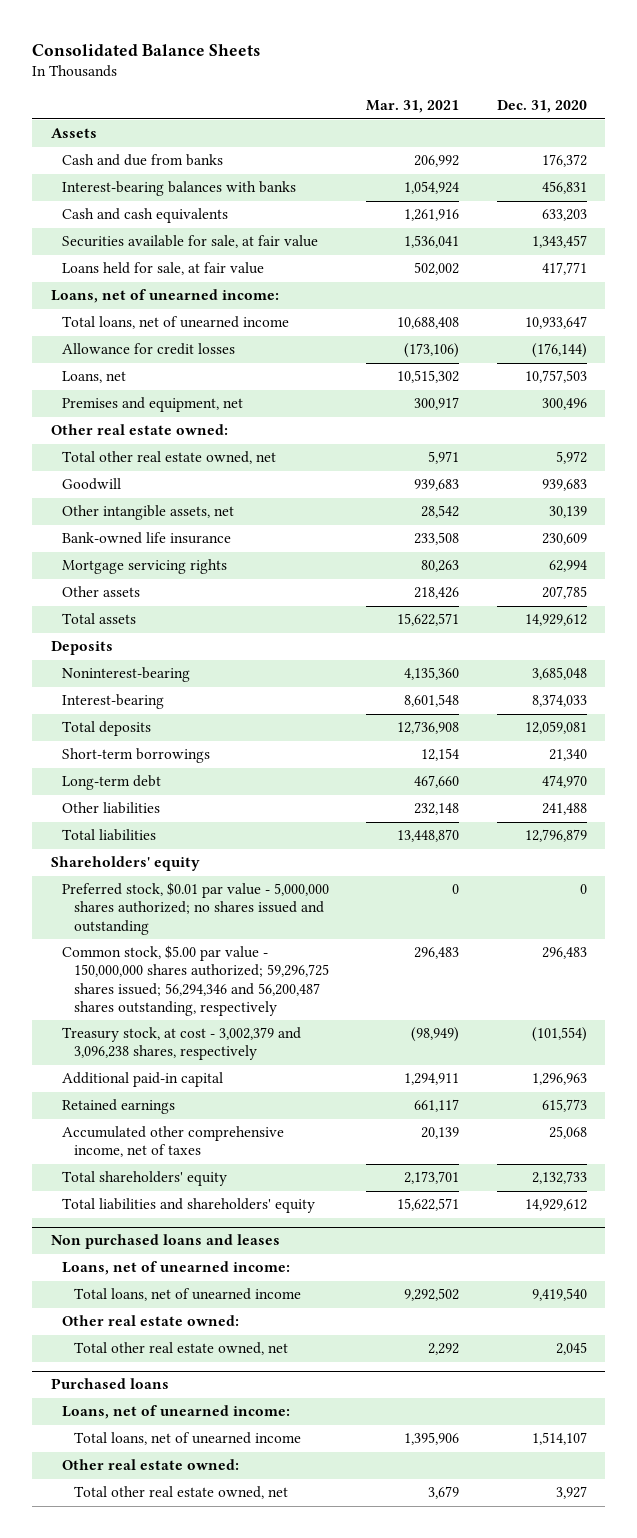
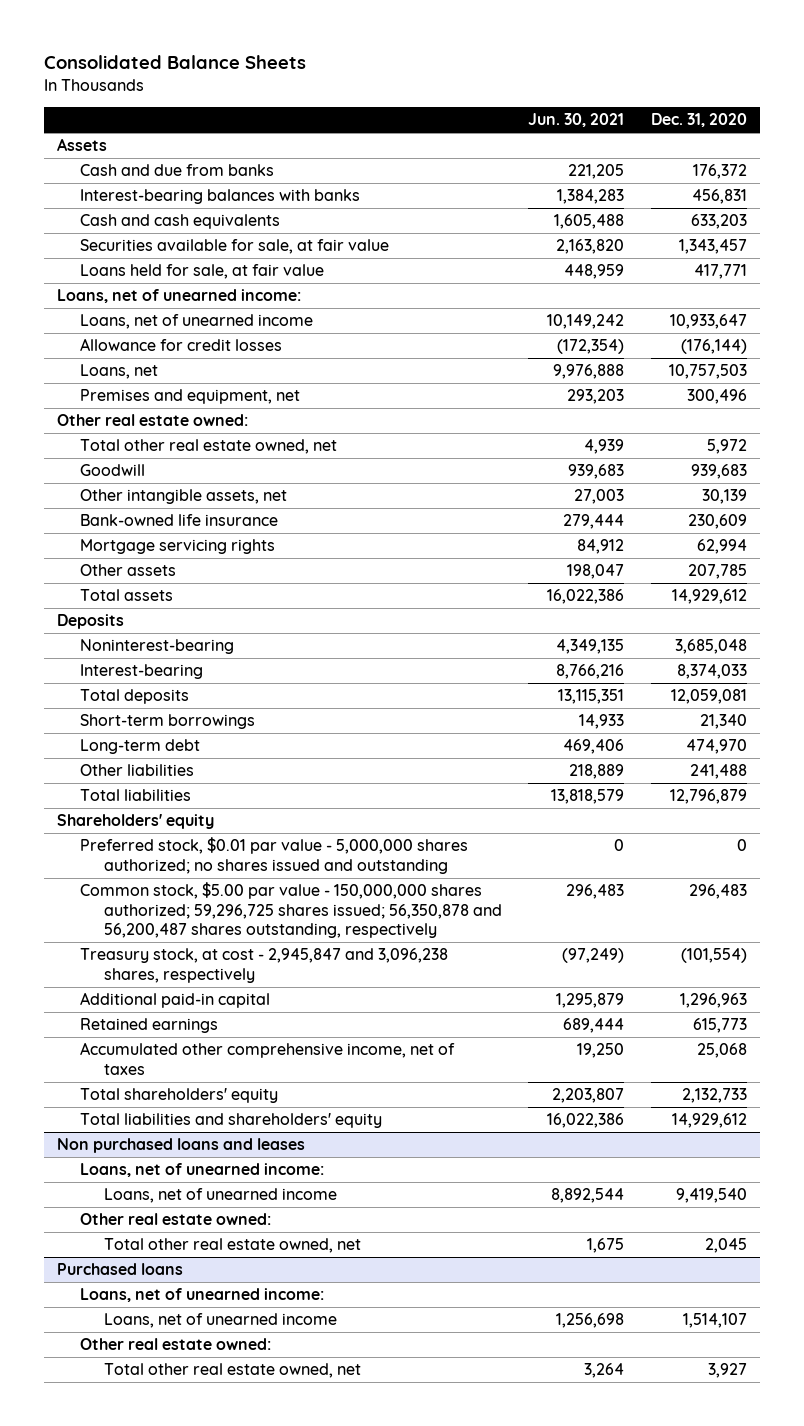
[366,100,460,114] Mar. 31, 2021 -> none
none -> [528,113,625,128] Jun. 30, 2021
[62,316,290,330] Total loans, net of unearned income -> [80,314,314,330] Loans, net of unearned income
[62,945,329,1016] Common stock, $5.00 par value - 150,000,000 shares authorized; 59,296,725 shares issued; 56,294,346 and 56,200,487 shares outstanding, respectively -> [80,882,502,939] Common stock, $5.00 par value - 150,000,000 shares authorized; 59,296,725 shares issued; 56,350,878 and 56,200,487 shares outstanding, respectively
[62,1027,302,1061] Treasury stock, at cost - 3,002,379 and 3,096,238 shares, respectively -> [80,948,449,983] Treasury stock, at cost - 2,945,847 and 3,096,238 shares, respectively
[73,1288,301,1302] Total loans, net of unearned income -> [103,1188,337,1204] Loans, net of unearned income
[73,1432,301,1446] Total loans, net of unearned income -> [103,1313,337,1329] Loans, net of unearned income

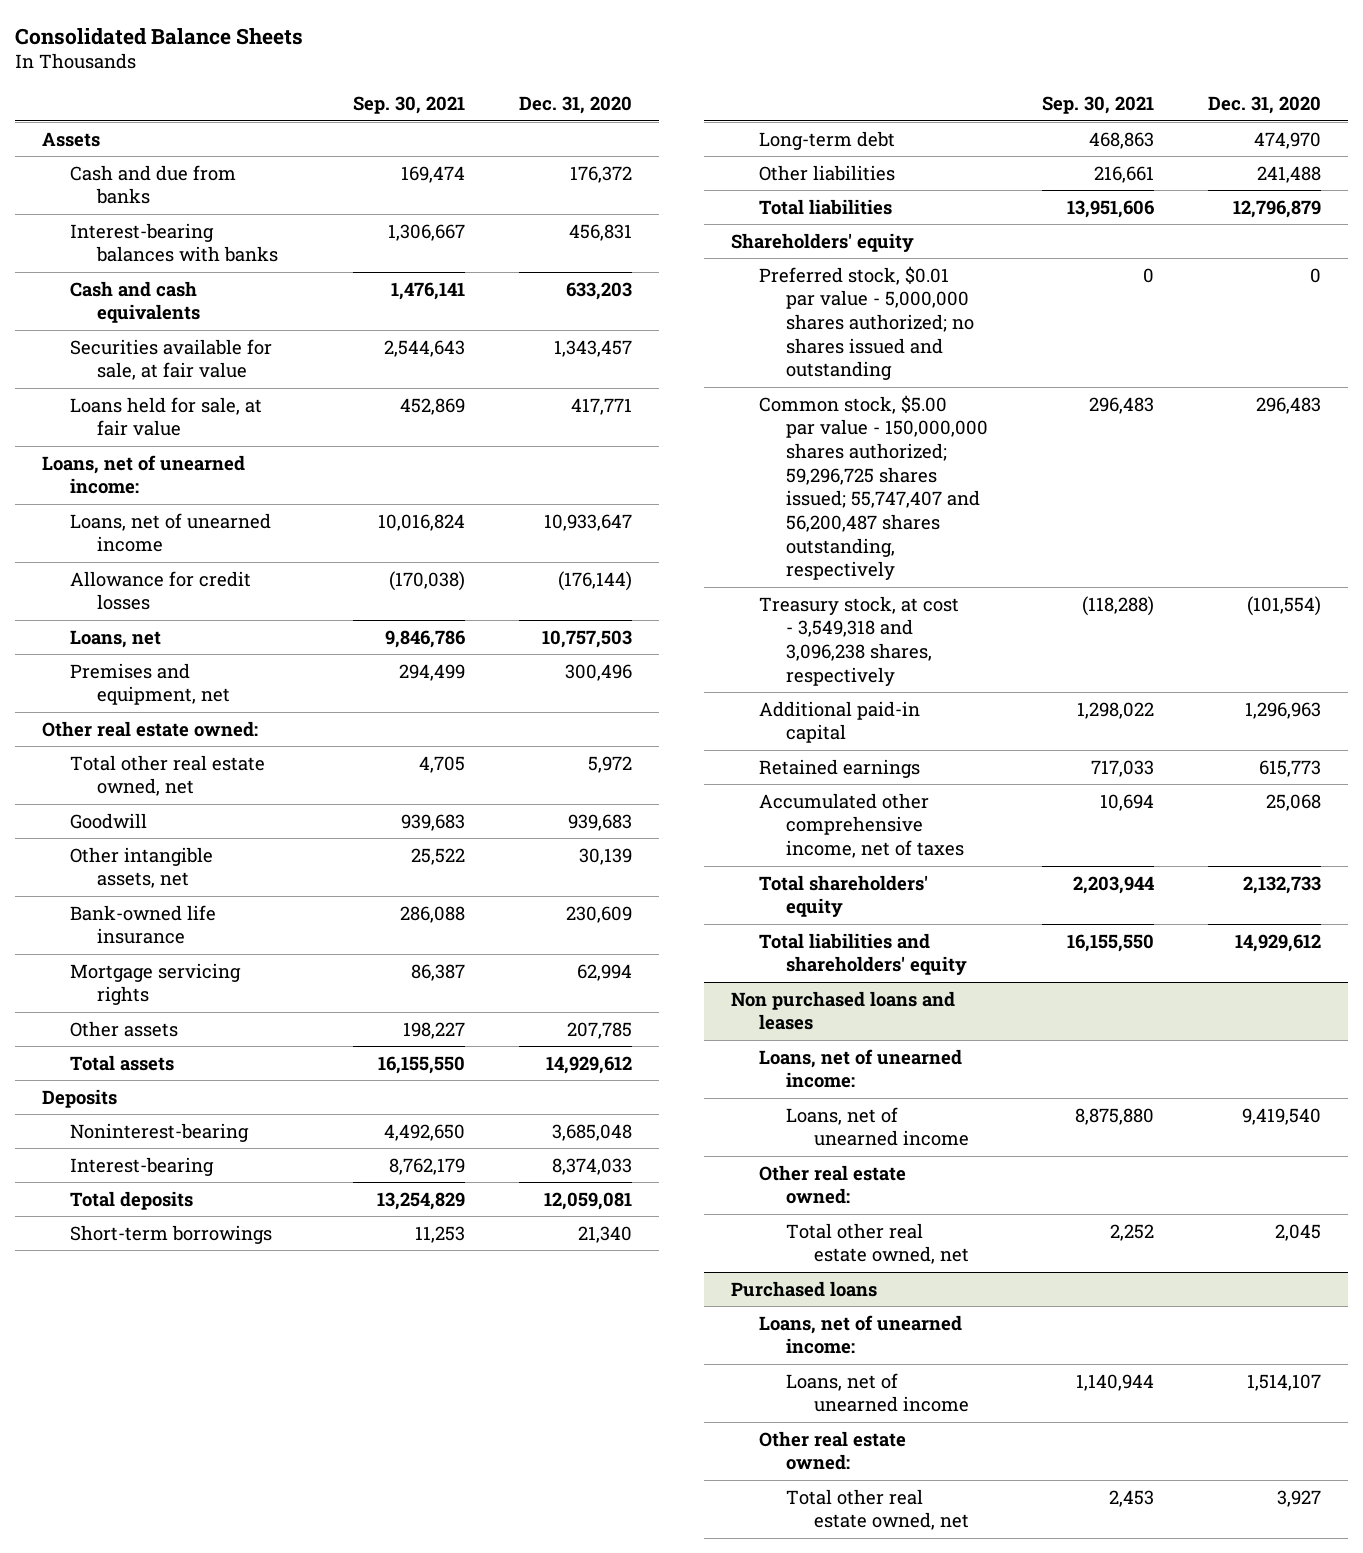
[528,113,625,128] Jun. 30, 2021 -> none
none -> [352,96,465,115] Sep. 30, 2021
[80,882,502,939] Common stock, $5.00 par value - 150,000,000 shares authorized; 59,296,725 shares issued; 56,350,878 and 56,200,487 shares outstanding, respectively -> [758,394,989,581] Common stock, $5.00 par value - 150,000,000 shares authorized; 59,296,725 shares issued; 55,747,407 and 56,200,487 shares outstanding, respectively
[80,948,449,983] Treasury stock, at cost - 2,945,847 and 3,096,238 shares, respectively -> [758,595,959,686] Treasury stock, at cost - 3,549,318 and 3,096,238 shares, respectively

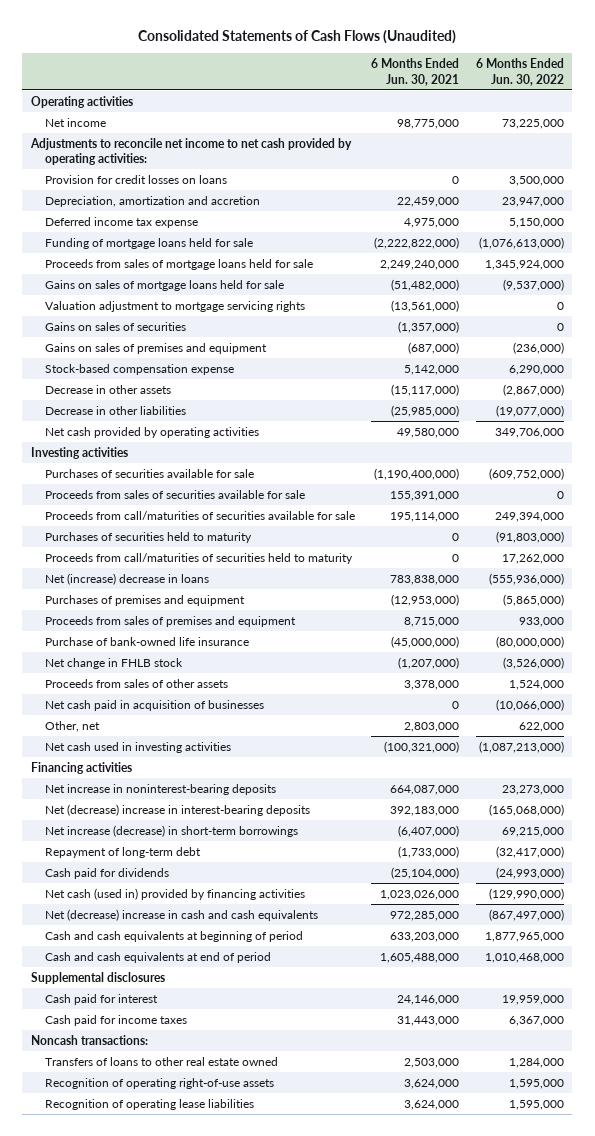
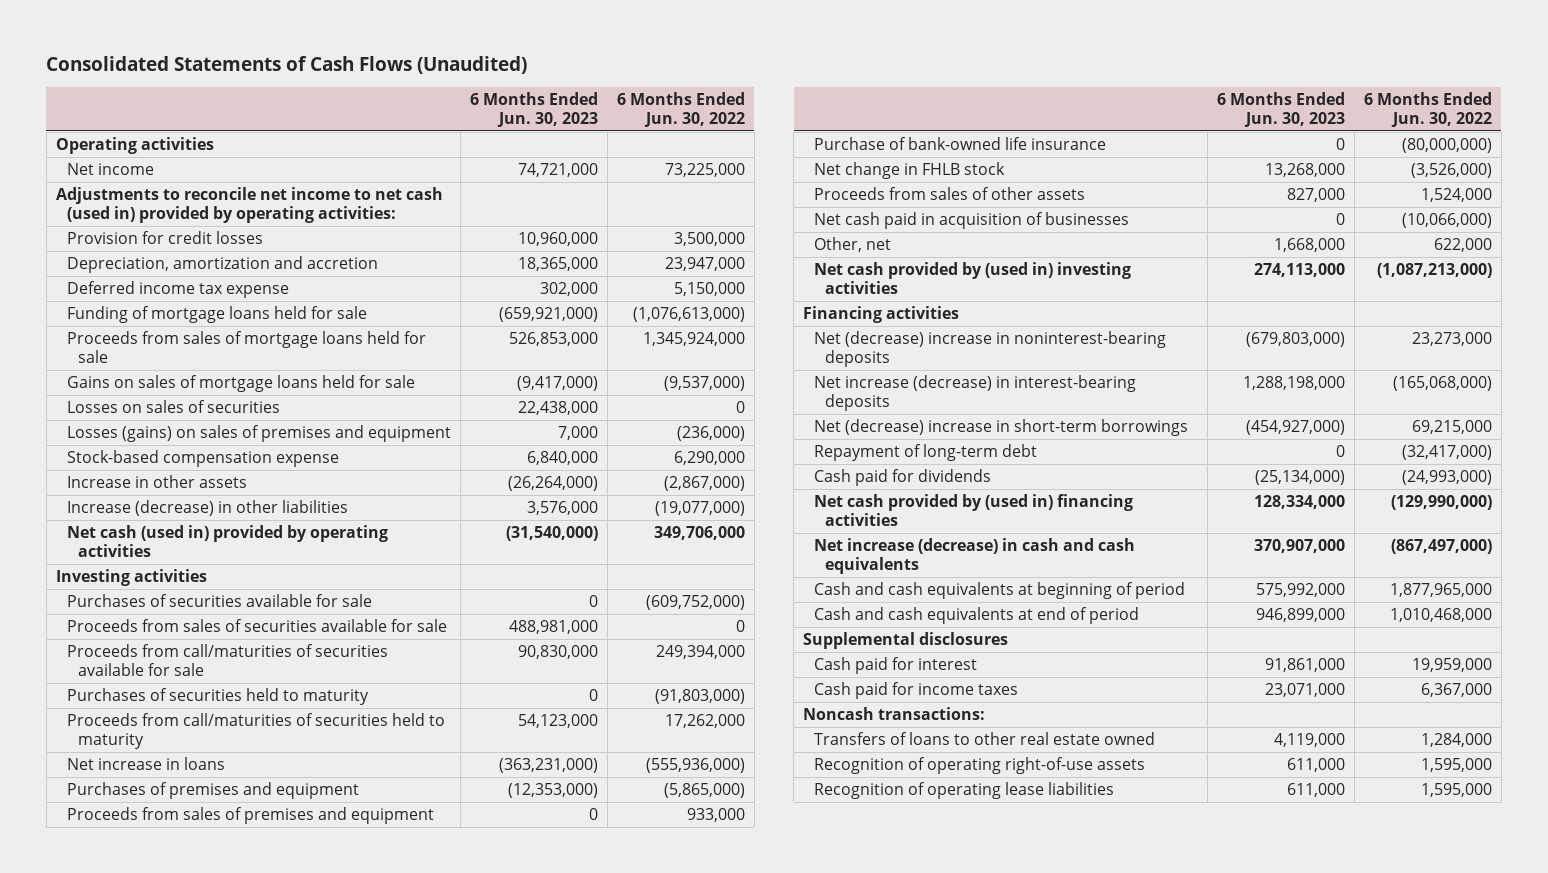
[371,58,460,86] 6 Months Ended Jun. 30, 2021 -> none
none -> [469,92,598,127] 6 Months Ended Jun. 30, 2023
[29,137,352,166] Adjustments to reconcile net income to net cash provided by operating activities: -> [55,187,443,223] Adjustments to reconcile net income to net cash (used in) provided by operating activities:
[44,174,227,184] Provision for credit losses on loans -> [67,231,264,245] Provision for credit losses
[44,300,305,312] Valuation adjustment to mortgage servicing rights -> none
[44,321,186,331] Gains on sales of securities -> [67,400,281,414] Losses on sales of securities
[44,342,267,354] Gains on sales of premises and equipment -> [67,425,452,443] Losses (gains) on sales of premises and equipment
[44,384,171,394] Decrease in other assets -> [67,475,248,489] Increase in other assets
[44,405,186,415] Decrease in other liabilities -> [67,500,349,517] Increase (decrease) in other liabilities
[44,426,259,438] Net cash provided by operating activities -> [67,525,389,557] Net cash (used in) provided by operating activities
[44,572,209,585] Net (increase) decrease in loans -> [67,757,226,771] Net increase in loans
[44,741,231,753] Net cash used in investing activities -> [814,262,1132,294] Net cash provided by (used in) investing activities
[44,783,276,795] Net increase in noninterest-bearing deposits -> [814,331,1167,367] Net (decrease) increase in noninterest-bearing deposits
[44,803,310,816] Net (decrease) increase in interest-bearing deposits -> [814,375,1137,411] Net increase (decrease) in interest-bearing deposits
[44,824,298,837] Net increase (decrease) in short-term borrowings -> [814,419,1189,437] Net (decrease) increase in short-term borrowings
[44,887,305,900] Net cash (used in) provided by financing activities -> [814,494,1134,526] Net cash provided by (used in) financing activities
[44,908,318,921] Net (decrease) increase in cash and cash equivalents -> [814,538,1136,574] Net increase (decrease) in cash and cash equivalents

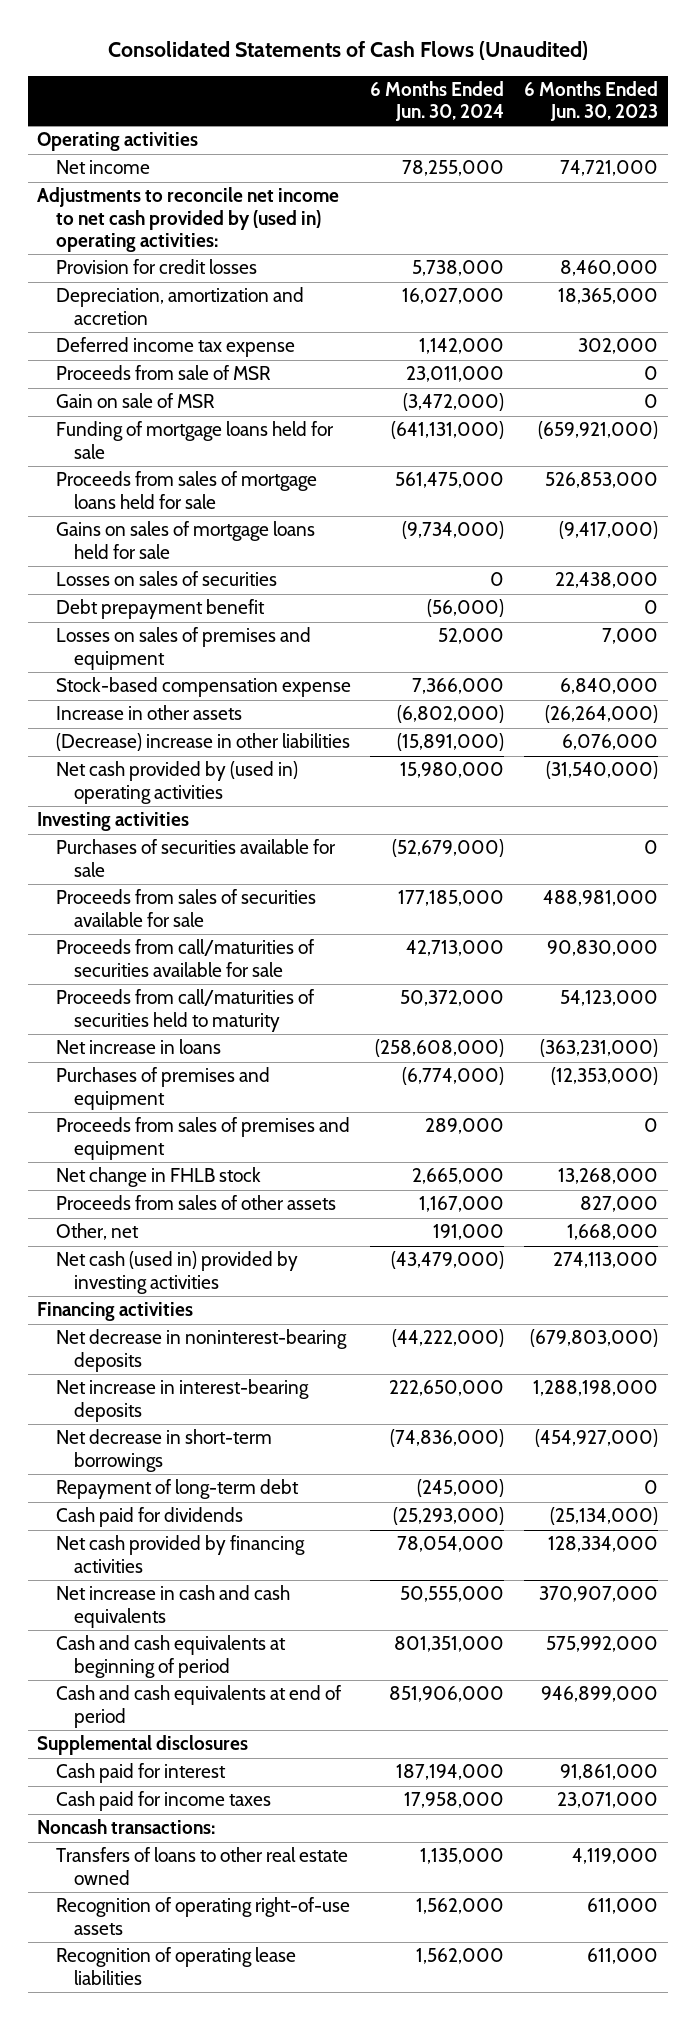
[616,92,745,127] 6 Months Ended Jun. 30, 2022 -> none
none -> [370,80,505,122] 6 Months Ended Jun. 30, 2024
[55,187,443,223] Adjustments to reconcile net income to net cash (used in) provided by operating activities: -> [37,187,340,252] Adjustments to reconcile net income to net cash provided by (used in) operating activities:
[517,232,598,247] 10,960,000 -> [560,260,659,277] 8,460,000
none -> [55,365,271,381] Proceeds from sale of MSR
none -> [55,393,215,409] Gain on sale of MSR
none -> [55,599,265,620] Debt prepayment benefit
[67,425,452,443] Losses (gains) on sales of premises and equipment -> [55,627,311,670] Losses on sales of premises and equipment
[67,500,349,517] Increase (decrease) in other liabilities -> [55,733,350,752] (Decrease) increase in other liabilities
[526,501,598,516] 3,576,000 -> [562,734,659,751] 6,076,000
[67,525,389,557] Net cash (used in) provided by operating activities -> [55,761,298,804] Net cash provided by (used in) operating activities
[67,688,370,706] Purchases of securities held to maturity -> none
[814,137,1107,151] Purchase of bank-owned life insurance -> none
[814,212,1130,230] Net cash paid in acquisition of businesses -> none
[814,262,1132,294] Net cash provided by (used in) investing activities -> [55,1251,298,1294] Net cash (used in) provided by investing activities
[814,331,1167,367] Net (decrease) increase in noninterest-bearing deposits -> [55,1329,347,1372] Net decrease in noninterest-bearing deposits
[814,375,1137,411] Net increase (decrease) in interest-bearing deposits -> [55,1379,309,1422] Net increase in interest-bearing deposits
[814,419,1189,437] Net (decrease) increase in short-term borrowings -> [55,1429,272,1472] Net decrease in short-term borrowings
[814,494,1134,526] Net cash provided by (used in) financing activities -> [55,1535,305,1573] Net cash provided by financing activities
[814,538,1136,574] Net increase (decrease) in cash and cash equivalents -> [55,1585,290,1628] Net increase in cash and cash equivalents

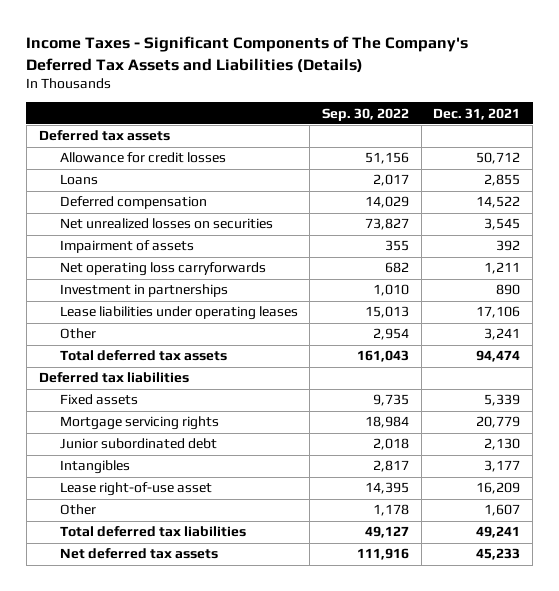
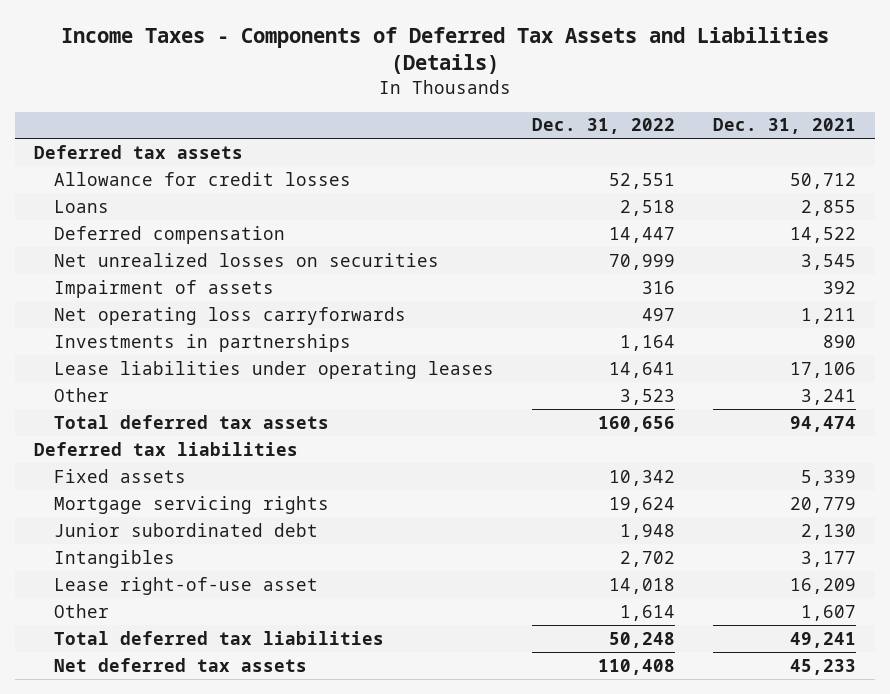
[26,35,469,73] Income Taxes - Significant Components of The Company's Deferred Tax Assets and Liabilities (Details) -> [61,26,830,75] Income Taxes - Components of Deferred Tax Assets and Liabilities (Details)
[322,107,410,121] Sep. 30, 2022 -> none
none -> [532,118,676,135] Dec. 31, 2022
[59,284,228,298] Investment in partnerships -> [54,333,352,352] Investments in partnerships

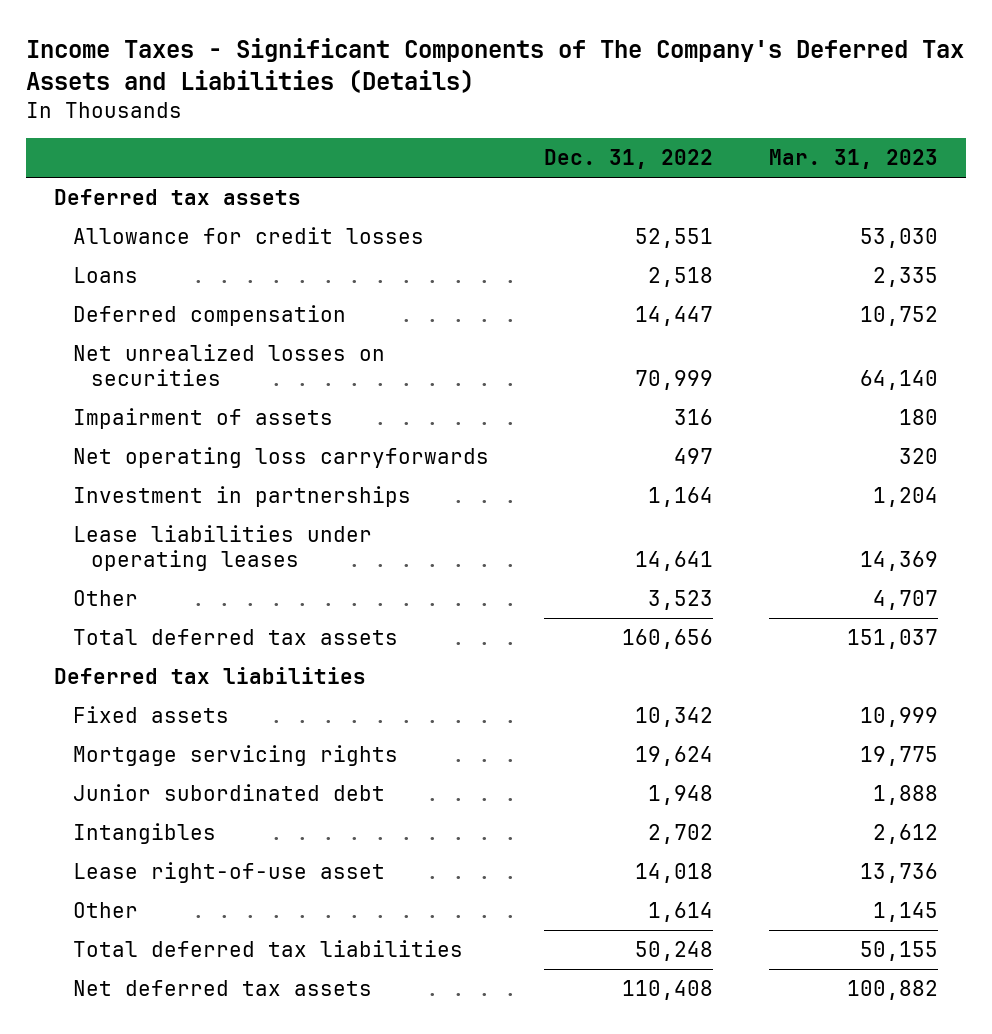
[61,26,830,75] Income Taxes - Components of Deferred Tax Assets and Liabilities (Details) -> [26,38,965,94] Income Taxes - Significant Components of The Company's Deferred Tax Assets and Liabilities (Details)
[713,118,857,135] Dec. 31, 2021 -> none
none -> [768,149,938,170] Mar. 31, 2023
[54,333,352,352] Investments in partnerships -> [72,486,411,508] Investment in partnerships

